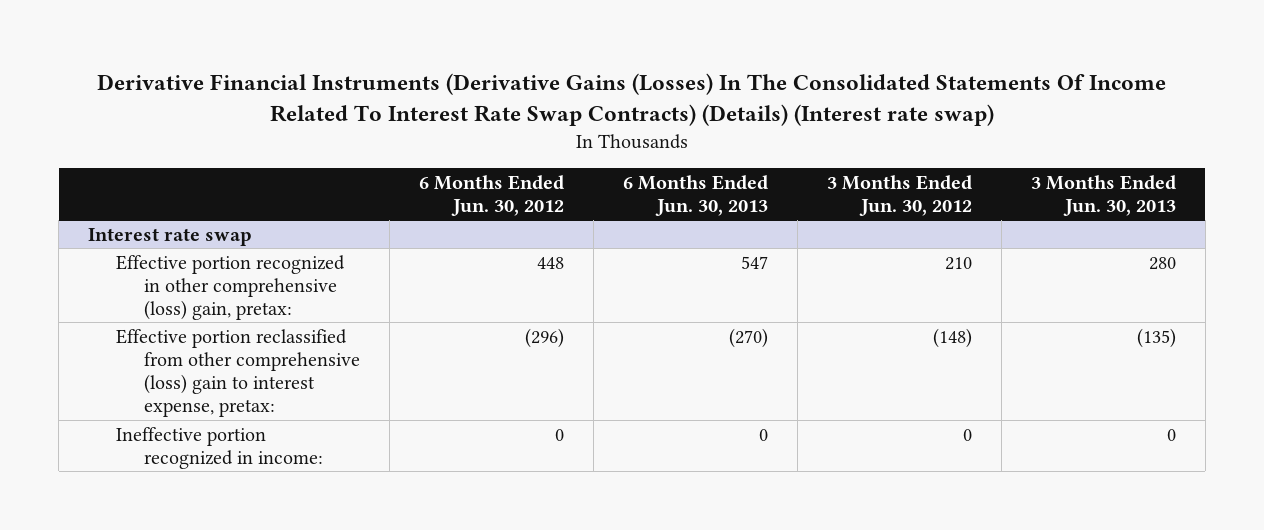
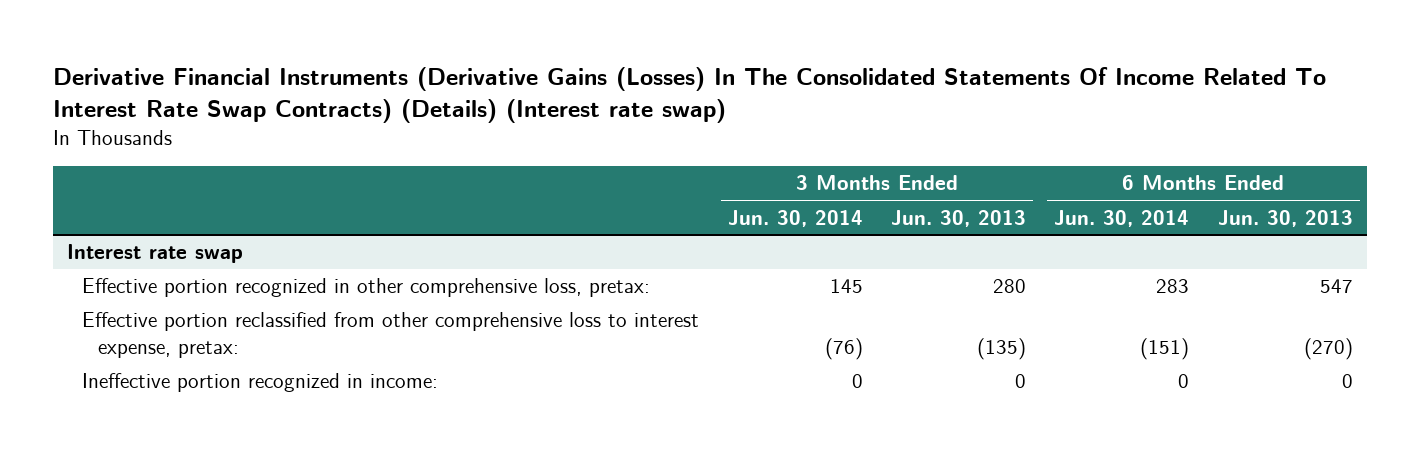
[419,174,565,216] 6 Months Ended Jun. 30, 2012 -> none
[826,174,972,216] 3 Months Ended Jun. 30, 2012 -> none
none -> [727,209,863,227] Jun. 30, 2014
none -> [1054,209,1190,227] Jun. 30, 2014
[116,254,346,320] Effective portion recognized in other comprehensive (loss) gain, pretax: -> [82,278,651,298] Effective portion recognized in other comprehensive loss, pretax:
[116,328,361,418] Effective portion reclassified from other comprehensive (loss) gain to interest expense, pretax: -> [82,312,700,358] Effective portion reclassified from other comprehensive loss to interest expense, pretax:

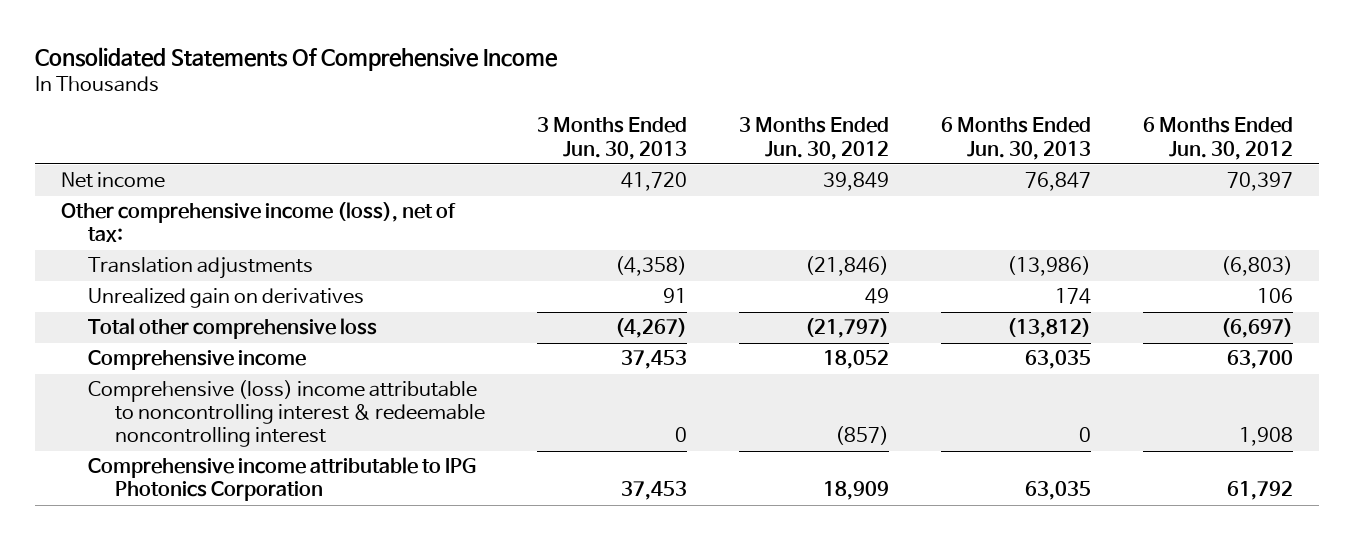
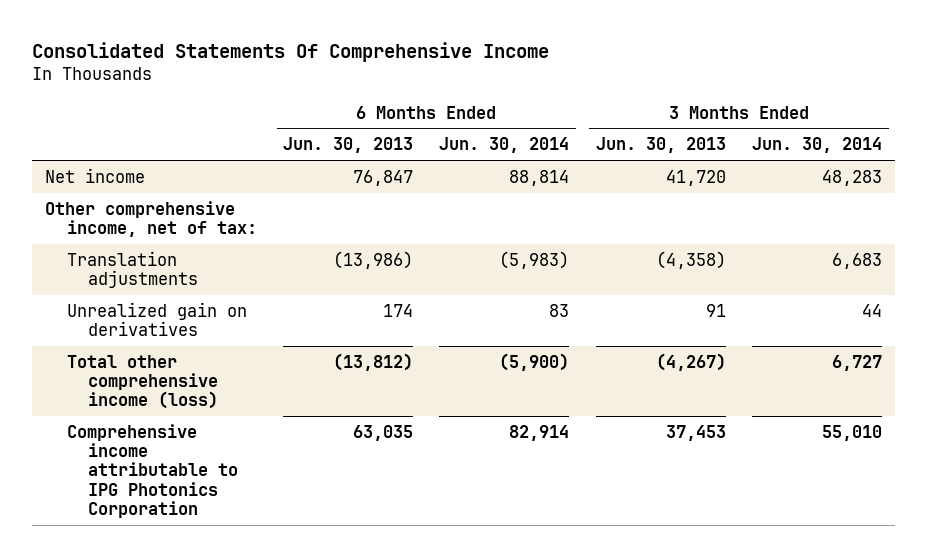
[738,117,889,160] 3 Months Ended Jun. 30, 2012 -> none
[1142,117,1293,160] 6 Months Ended Jun. 30, 2012 -> none
none -> [439,137,570,154] Jun. 30, 2014
none -> [752,137,883,154] Jun. 30, 2014
[61,202,457,243] Other comprehensive income (loss), net of tax: -> [45,200,257,238] Other comprehensive income, net of tax:
[87,350,306,371] Comprehensive income -> none
[87,380,485,448] Comprehensive (loss) income attributable to noncontrolling interest & redeemable noncontrolling interest -> none
[87,318,377,340] Total other comprehensive loss -> [66,354,219,410] Total other comprehensive income (loss)

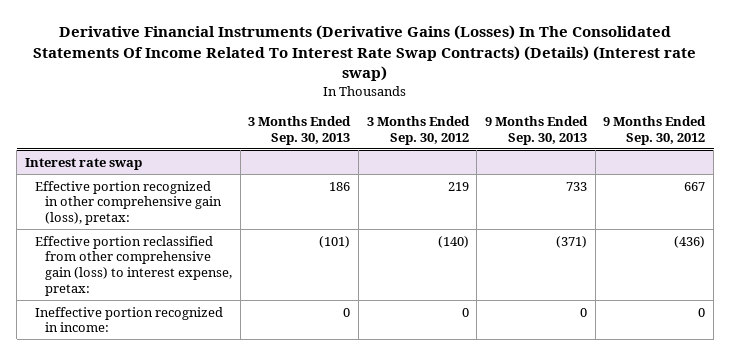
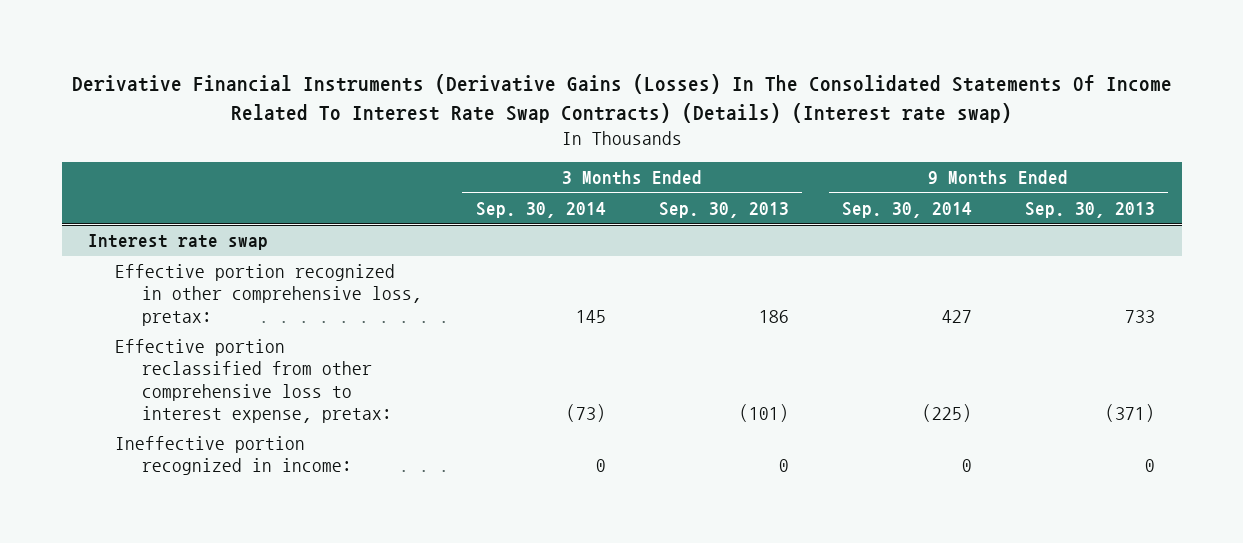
[366,116,470,145] 3 Months Ended Sep. 30, 2012 -> none
[603,116,707,145] 9 Months Ended Sep. 30, 2012 -> none
none -> [475,202,606,219] Sep. 30, 2014
none -> [841,202,972,219] Sep. 30, 2014
[34,180,222,225] Effective portion recognized in other comprehensive gain (loss), pretax: -> [115,264,423,326] Effective portion recognized in other comprehensive loss, pretax:
[34,235,232,296] Effective portion reclassified from other comprehensive gain (loss) to interest expense, pretax: -> [115,339,393,423] Effective portion reclassified from other comprehensive loss to interest expense, pretax:

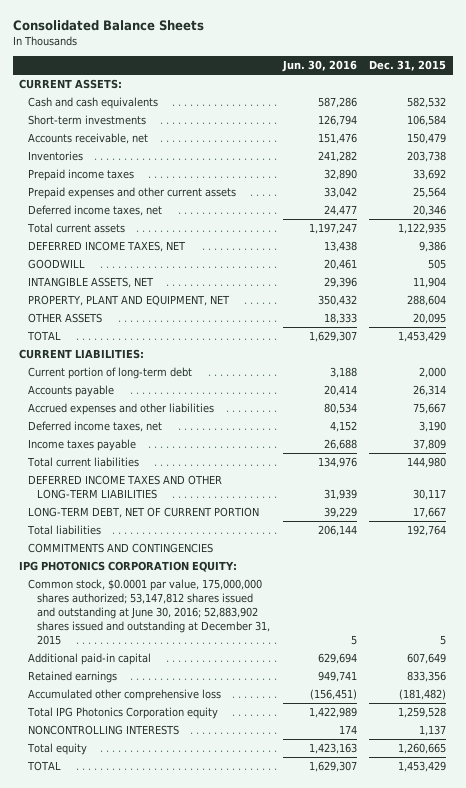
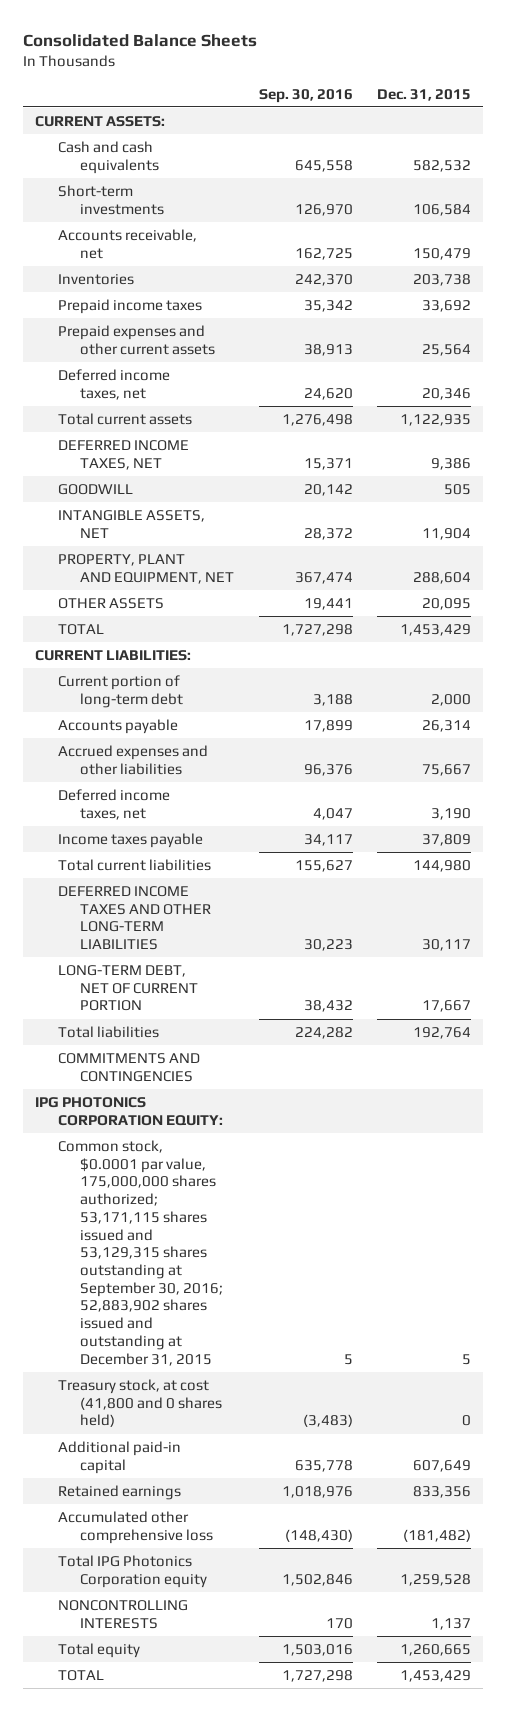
[281,60,357,73] Jun. 30, 2016 -> none
none -> [258,88,353,103] Sep. 30, 2016
[28,579,271,646] Common stock, $0.0001 par value, 175,000,000 shares authorized; 53,147,812 shares issued and outstanding at June 30, 2016; 52,883,902 shares issued and outstanding at December 31, 2015 -> [57,1139,224,1366] Common stock, $0.0001 par value, 175,000,000 shares authorized; 53,171,115 shares issued and 53,129,315 shares outstanding at September 30, 2016; 52,883,902 shares issued and outstanding at December 31, 2015
none -> [57,1378,223,1428] Treasury stock, at cost (41,800 and 0 shares held)

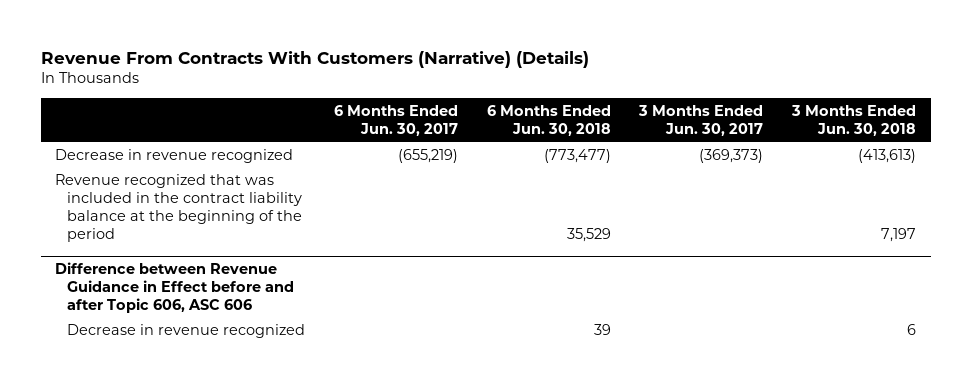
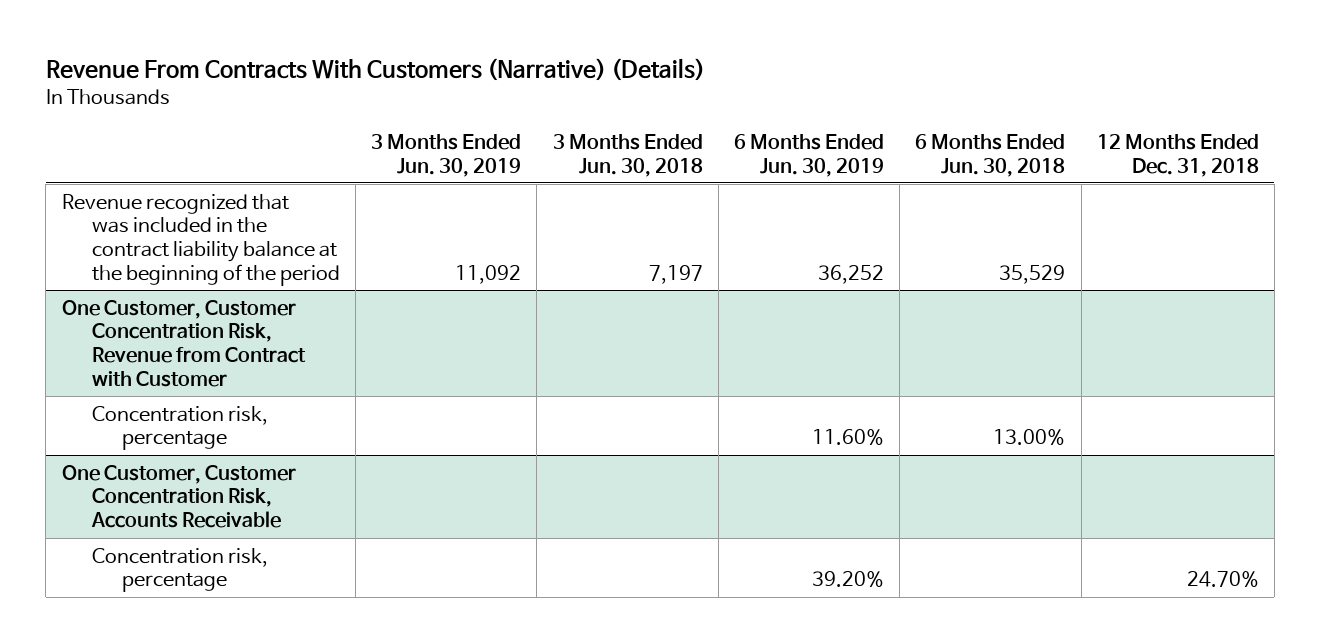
[333,104,458,137] 6 Months Ended Jun. 30, 2017 -> none
[638,104,764,137] 3 Months Ended Jun. 30, 2017 -> none
none -> [371,133,522,177] 3 Months Ended Jun. 30, 2019
none -> [733,133,884,177] 6 Months Ended Jun. 30, 2019
none -> [1096,133,1259,177] 12 Months Ended Dec. 31, 2018
[55,148,294,163] Decrease in revenue recognized -> none
[55,261,294,314] Difference between Revenue Guidance in Effect before and after Topic 606, ASC 606 -> none
[66,323,305,338] Decrease in revenue recognized -> none
none -> [61,299,306,388] One Customer, Customer Concentration Risk, Revenue from Contract with Customer
none -> [91,405,268,451] Concentration risk, percentage
none -> [61,464,296,529] One Customer, Customer Concentration Risk, Accounts Receivable
none -> [91,547,268,593] Concentration risk, percentage

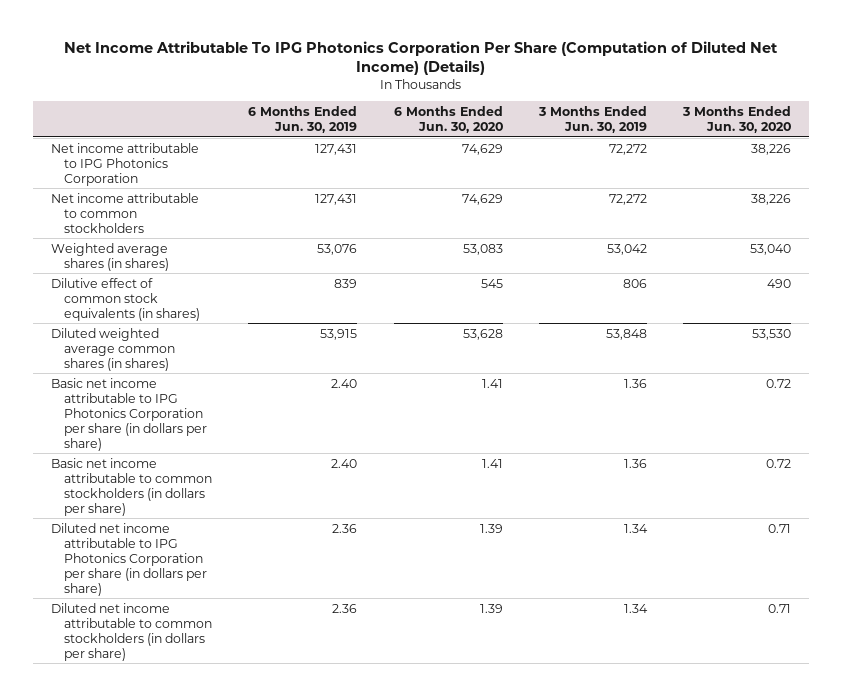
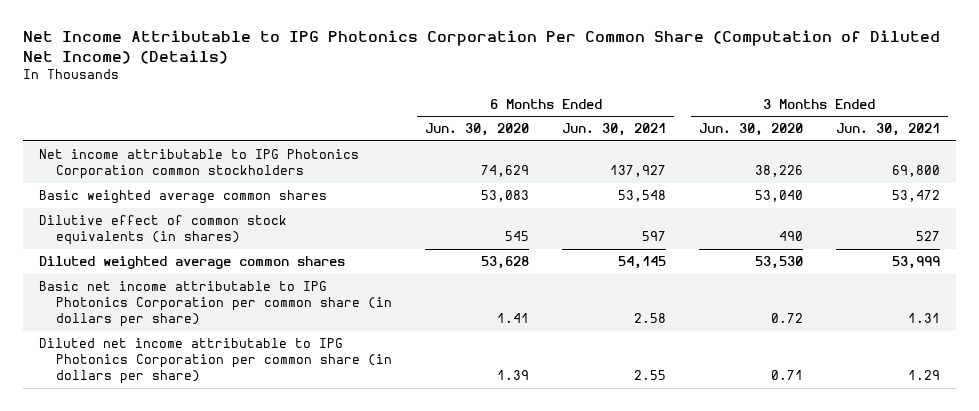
[64,40,779,75] Net Income Attributable To IPG Photonics Corporation Per Share (Computation of Diluted Net Income) (Details) -> [22,30,940,65] Net Income Attributable to IPG Photonics Corporation Per Common Share (Computation of Diluted Net Income) (Details)
[248,105,358,133] 6 Months Ended Jun. 30, 2019 -> none
[537,105,647,133] 3 Months Ended Jun. 30, 2019 -> none
none -> [562,123,667,137] Jun. 30, 2021
none -> [835,123,940,137] Jun. 30, 2021
[51,192,200,233] Net income attributable to common stockholders -> none
[51,142,200,186] Net income attributable to IPG Photonics Corporation -> [39,149,360,180] Net income attributable to IPG Photonics Corporation common stockholders
[51,242,170,271] Weighted average shares (in shares) -> [39,190,328,205] Basic weighted average common shares
[51,457,213,516] Basic net income attributable to common stockholders (in dollars per share) -> none
[51,602,213,661] Diluted net income attributable to common stockholders (in dollars per share) -> none
[51,327,176,371] Diluted weighted average common shares (in shares) -> [39,256,346,270] Diluted weighted average common shares
[51,377,208,451] Basic net income attributable to IPG Photonics Corporation per share (in dollars per share) -> [39,281,393,328] Basic net income attributable to IPG Photonics Corporation per common share (in dollars per share)
[51,522,208,596] Diluted net income attributable to IPG Photonics Corporation per share (in dollars per share) -> [39,338,393,385] Diluted net income attributable to IPG Photonics Corporation per common share (in dollars per share)

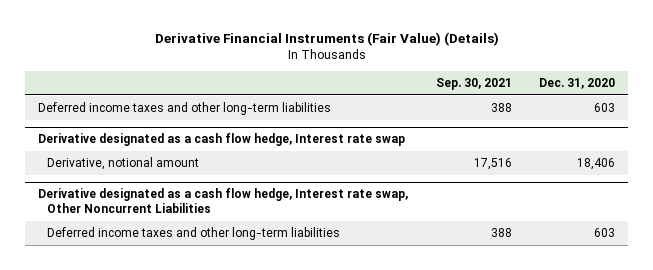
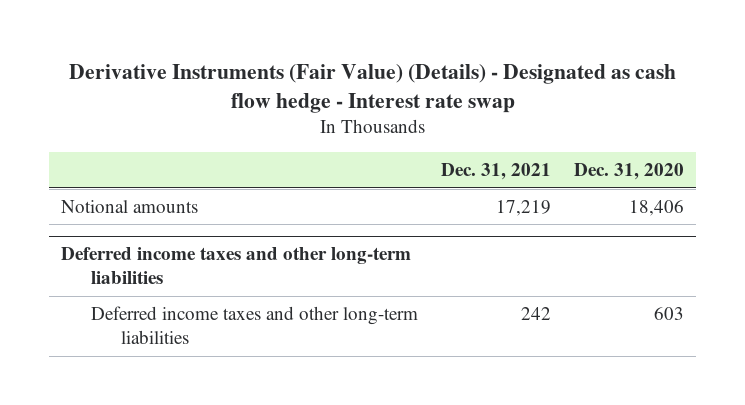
[154,32,499,47] Derivative Financial Instruments (Fair Value) (Details) -> [68,63,676,113] Derivative Instruments (Fair Value) (Details) - Designated as cash flow hedge - Interest rate swap
[435,78,512,91] Sep. 30, 2021 -> none
none -> [441,163,552,181] Dec. 31, 2021
[38,102,332,116] Deferred income taxes and other long-term liabilities -> none
[38,133,406,147] Derivative designated as a cash flow hedge, Interest rate swap -> none
[38,188,409,214] Derivative designated as a cash flow hedge, Interest rate swap, Other Noncurrent Liabilities -> none
[47,157,200,171] Derivative, notional amount -> [60,199,198,213] Notional amounts
none -> [60,247,411,285] Deferred income taxes and other long-term liabilities

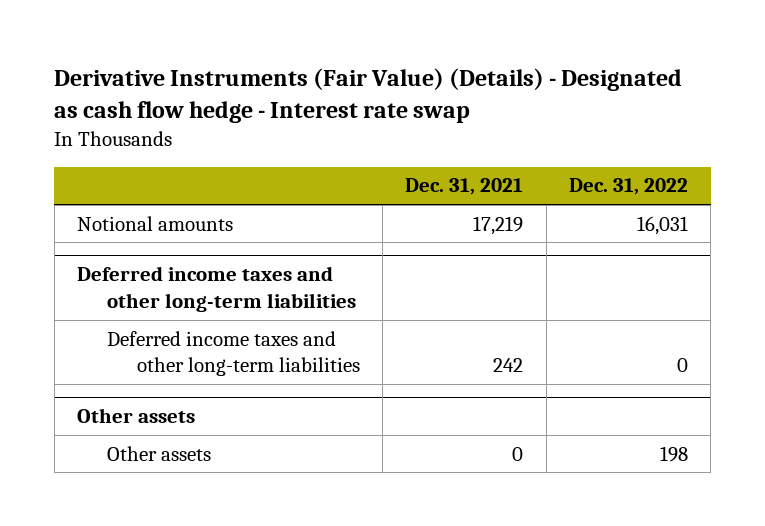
[574,163,685,181] Dec. 31, 2020 -> none
none -> [568,178,688,196] Dec. 31, 2022
none -> [77,408,196,424] Other assets
none -> [106,445,211,461] Other assets

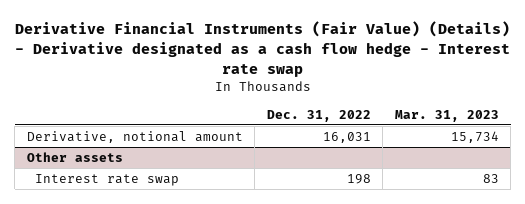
[54,68,683,124] Derivative Instruments (Fair Value) (Details) - Designated as cash flow hedge - Interest rate swap -> [14,21,510,77] Derivative Financial Instruments (Fair Value) (Details) - Derivative designated as a cash flow hedge - Interest rate swap
[405,178,524,196] Dec. 31, 2021 -> none
none -> [394,109,499,122] Mar. 31, 2023
[77,266,356,312] Deferred income taxes and other long-term liabilities -> none
[106,330,360,377] Deferred income taxes and other long-term liabilities -> none
[77,215,234,231] Notional amounts -> [26,131,243,144] Derivative, notional amount
[106,445,211,461] Other assets -> [35,174,180,187] Interest rate swap

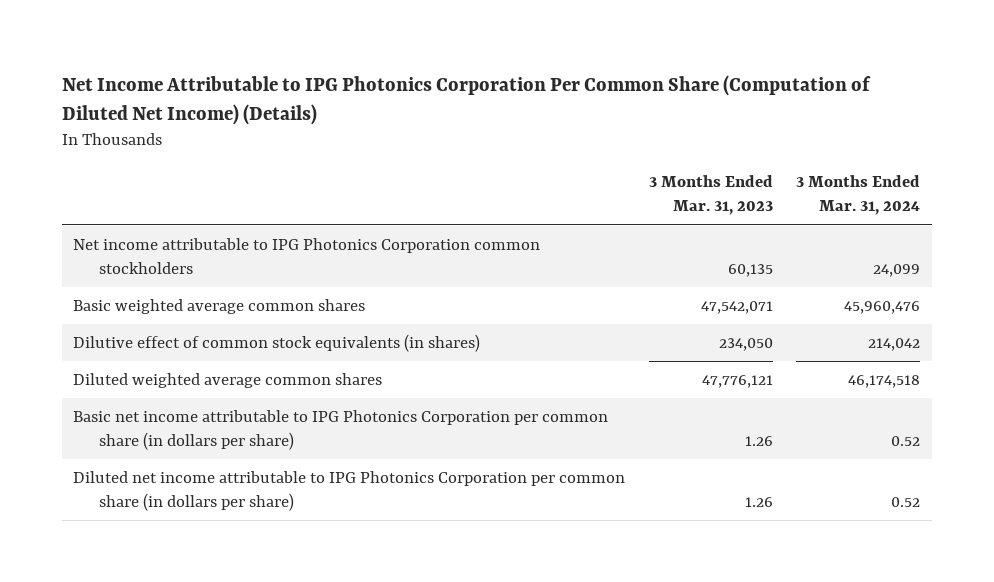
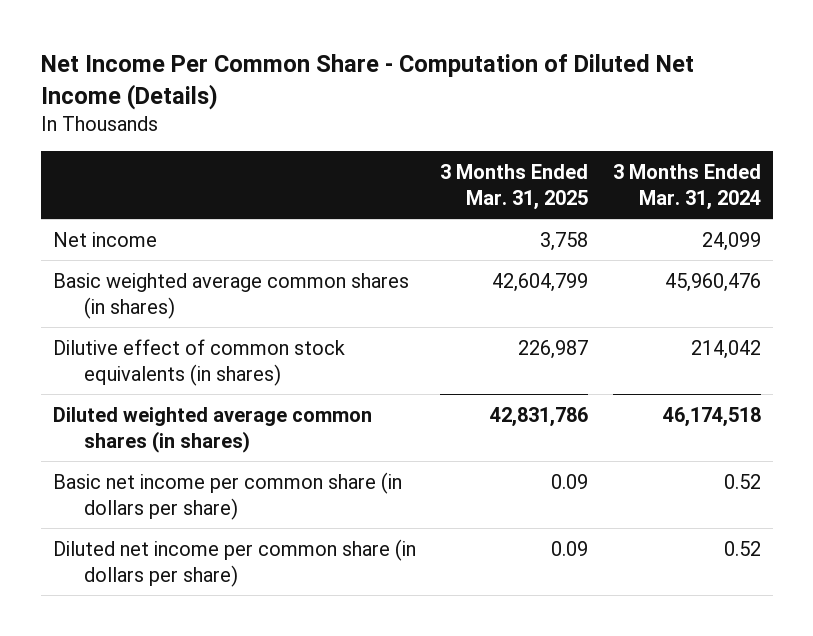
[61,74,871,125] Net Income Attributable to IPG Photonics Corporation Per Common Share (Computation of Diluted Net Income) (Details) -> [40,54,694,110] Net Income Per Common Share - Computation of Diluted Net Income (Details)
[648,175,773,216] 3 Months Ended Mar. 31, 2023 -> none
none -> [440,163,589,210] 3 Months Ended Mar. 31, 2025
[73,238,541,274] Net income attributable to IPG Photonics Corporation common stockholders -> [52,231,157,247] Net income
[73,299,366,315] Basic weighted average common shares -> [52,272,409,319] Basic weighted average common shares (in shares)
[73,373,383,389] Diluted weighted average common shares -> [52,406,372,453] Diluted weighted average common shares (in shares)
[73,410,609,450] Basic net income attributable to IPG Photonics Corporation per common share (in dollars per share) -> [52,471,402,520] Basic net income per common share (in dollars per share)
[73,471,626,511] Diluted net income attributable to IPG Photonics Corporation per common share (in dollars per share) -> [52,538,416,587] Diluted net income per common share (in dollars per share)

